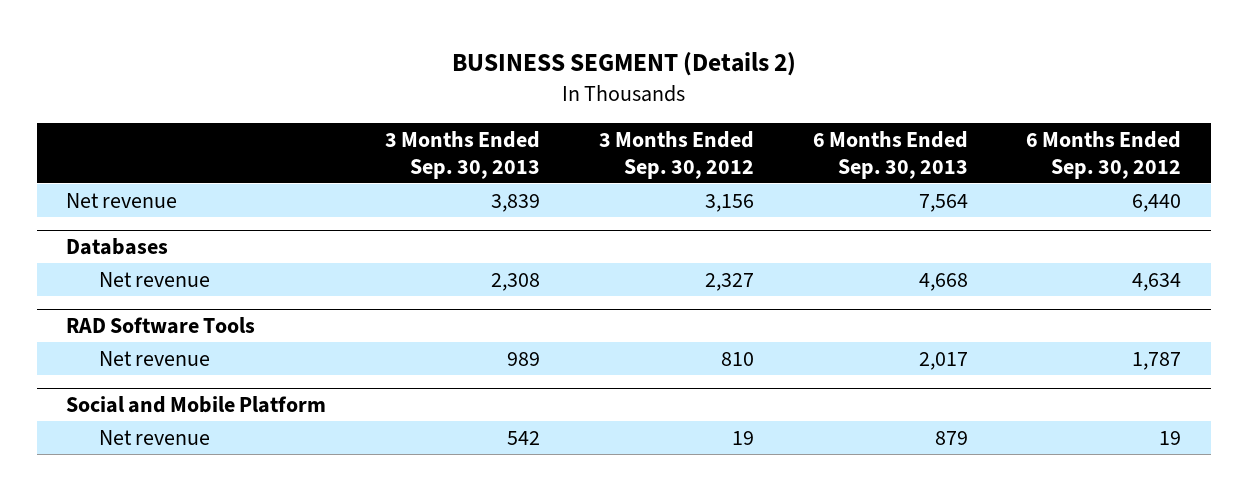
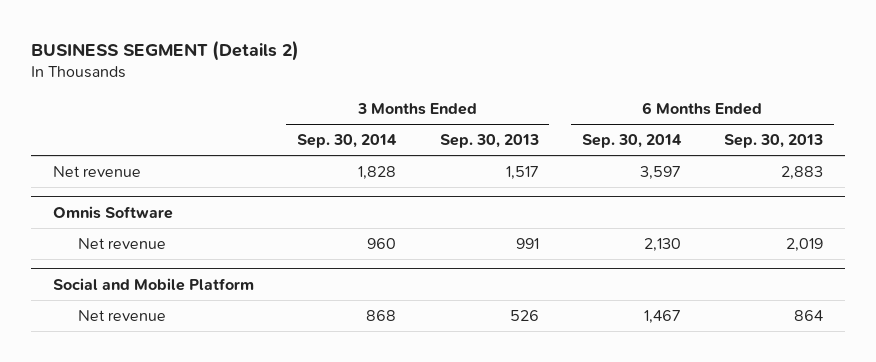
[598,130,754,179] 3 Months Ended Sep. 30, 2012 -> none
[1026,130,1182,179] 6 Months Ended Sep. 30, 2012 -> none
none -> [297,134,398,149] Sep. 30, 2014
none -> [581,134,682,149] Sep. 30, 2014
[66,238,169,256] Databases -> none
[66,317,256,335] RAD Software Tools -> none
[99,350,211,366] Net revenue -> none
[490,193,540,212] 3,839 -> [505,165,539,180] 1,517
[918,193,968,212] 7,564 -> [781,165,824,180] 2,883
none -> [52,205,173,219] Omnis Software
[490,272,540,291] 2,308 -> [515,237,539,249] 991
[918,272,968,291] 4,668 -> [786,237,824,252] 2,019
[506,430,540,445] 542 -> [509,309,539,321] 526
[934,430,968,445] 879 -> [794,309,824,321] 864

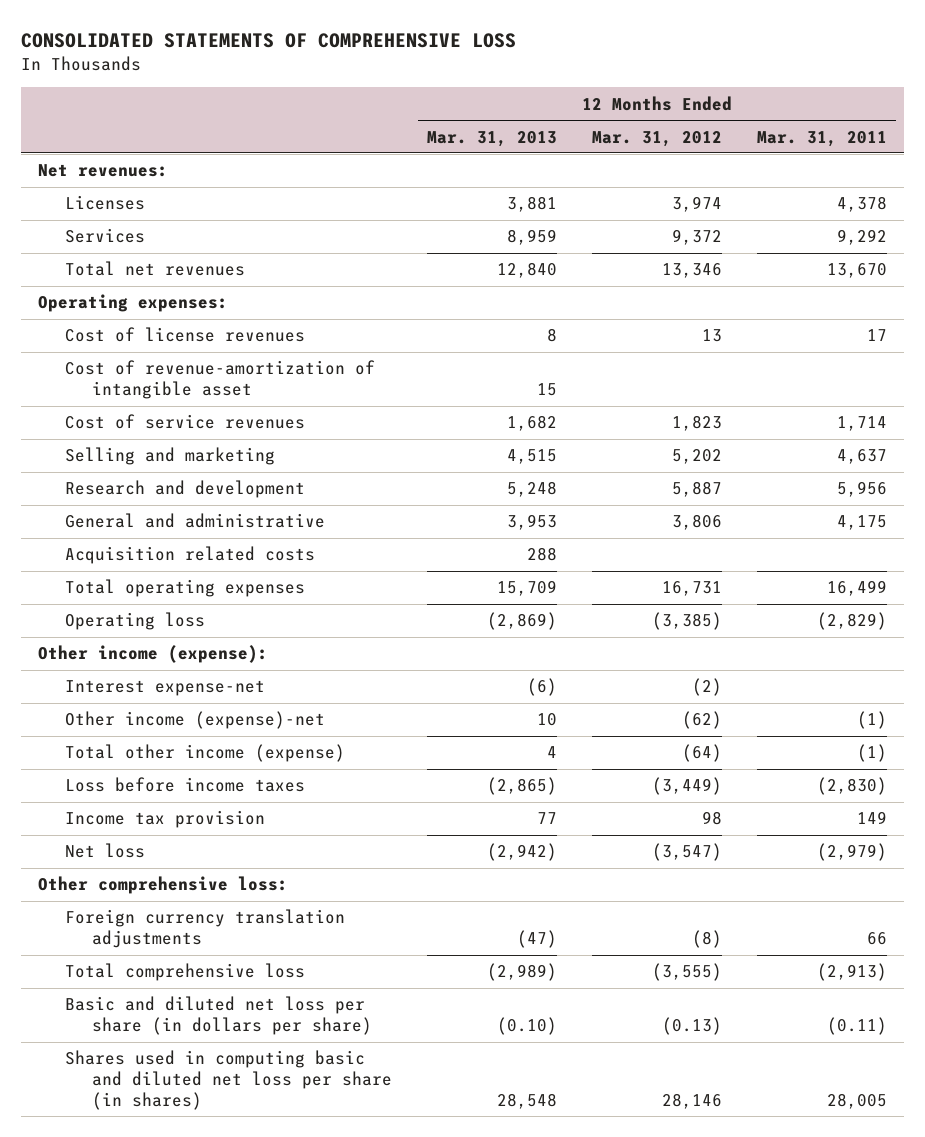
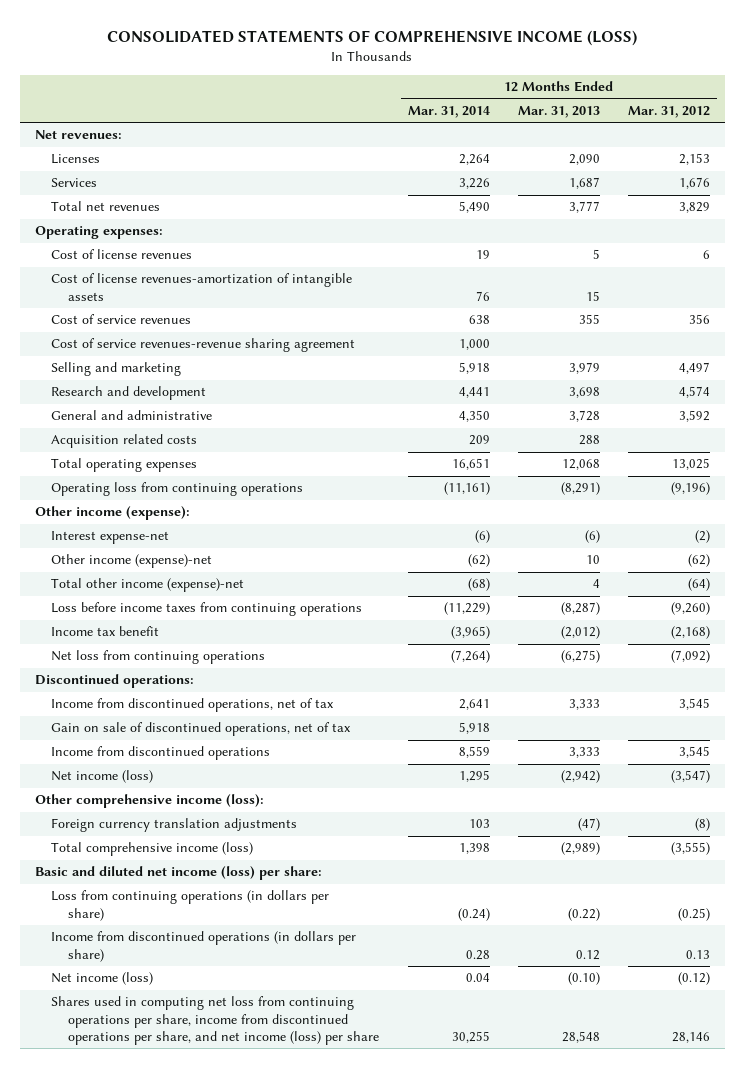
[20,33,516,49] CONSOLIDATED STATEMENTS OF COMPREHENSIVE LOSS -> [107,30,638,47] CONSOLIDATED STATEMENTS OF COMPREHENSIVE INCOME (LOSS)
[756,130,887,147] Mar. 31, 2011 -> none
none -> [407,105,490,118] Mar. 31, 2014
[506,196,557,213] 3,881 -> [569,154,601,166] 2,090
[671,196,722,213] 3,974 -> [679,153,711,166] 2,153
[506,229,557,246] 8,959 -> [569,177,601,190] 1,687
[671,229,722,246] 9,372 -> [679,177,711,190] 1,676
[496,262,557,279] 12,840 -> [569,201,601,214] 3,777
[661,263,722,279] 13,346 -> [679,202,711,214] 3,829
[546,328,557,343] 8 -> [593,249,601,260] 5
[701,329,722,343] 13 -> [703,250,711,260] 6
[65,360,376,400] Cost of revenue-amortization of intangible asset -> [51,273,353,301] Cost of license revenues-amortization of intangible assets
[506,415,557,432] 1,682 -> [579,314,601,325] 355
[671,415,722,432] 1,823 -> [689,314,711,325] 356
none -> [51,338,356,353] Cost of service revenues-revenue sharing agreement
[506,449,557,465] 4,515 -> [569,362,601,375] 3,979
[671,449,722,465] 5,202 -> [679,362,711,375] 4,497
[506,481,557,498] 5,248 -> [569,387,601,399] 3,698
[671,481,722,498] 5,887 -> [679,386,711,399] 4,574
[506,514,557,531] 3,953 -> [569,410,601,423] 3,728
[671,514,722,531] 3,806 -> [679,410,711,423] 3,592
[496,580,557,597] 15,709 -> [562,459,601,471] 12,068
[661,581,722,597] 16,731 -> [672,458,711,471] 13,025
[65,612,206,631] Operating loss -> [51,482,304,497] Operating loss from continuing operations
[486,612,557,631] (2,869) -> [561,482,601,496] (8,291)
[651,612,722,631] (3,385) -> [671,482,711,496] (9,196)
[65,744,346,763] Total other income (expense) -> [51,578,245,593] Total other income (expense)-net
[65,777,306,793] Loss before income taxes -> [51,602,363,617] Loss before income taxes from continuing operations
[486,777,557,796] (2,865) -> [561,602,601,616] (8,287)
[651,777,722,796] (3,449) -> [671,602,711,616] (9,260)
[65,810,266,829] Income tax provision -> [51,626,160,637] Income tax benefit
[536,812,557,825] 77 -> [561,626,601,640] (2,012)
[701,811,722,826] 98 -> [671,626,711,640] (2,168)
none -> [51,650,266,665] Net loss from continuing operations
none -> [34,674,194,689] Discontinued operations:
none -> [51,698,335,713] Income from discontinued operations, net of tax
none -> [51,722,352,737] Gain on sale of discontinued operations, net of tax
none -> [51,746,271,761] Income from discontinued operations
[65,843,146,859] Net loss -> [51,770,154,784] Net income (loss)
[38,876,289,895] Other comprehensive loss: -> [34,794,264,809] Other comprehensive income (loss):
[65,963,306,982] Total comprehensive loss -> [51,842,254,857] Total comprehensive income (loss)
none -> [34,866,322,881] Basic and diluted net income (loss) per share:
none -> [51,890,330,921] Loss from continuing operations (in dollars per share)
none -> [51,931,357,962] Income from discontinued operations (in dollars per share)
[65,996,372,1036] Basic and diluted net loss per share (in dollars per share) -> [51,972,154,986] Net income (loss)
[661,1017,722,1036] (0.13) -> [678,972,711,986] (0.12)
[65,1050,392,1110] Shares used in computing basic and diluted net loss per share (in shares) -> [51,996,380,1045] Shares used in computing net loss from continuing operations per share, income from discontinued operations per share, and net income (loss) per share

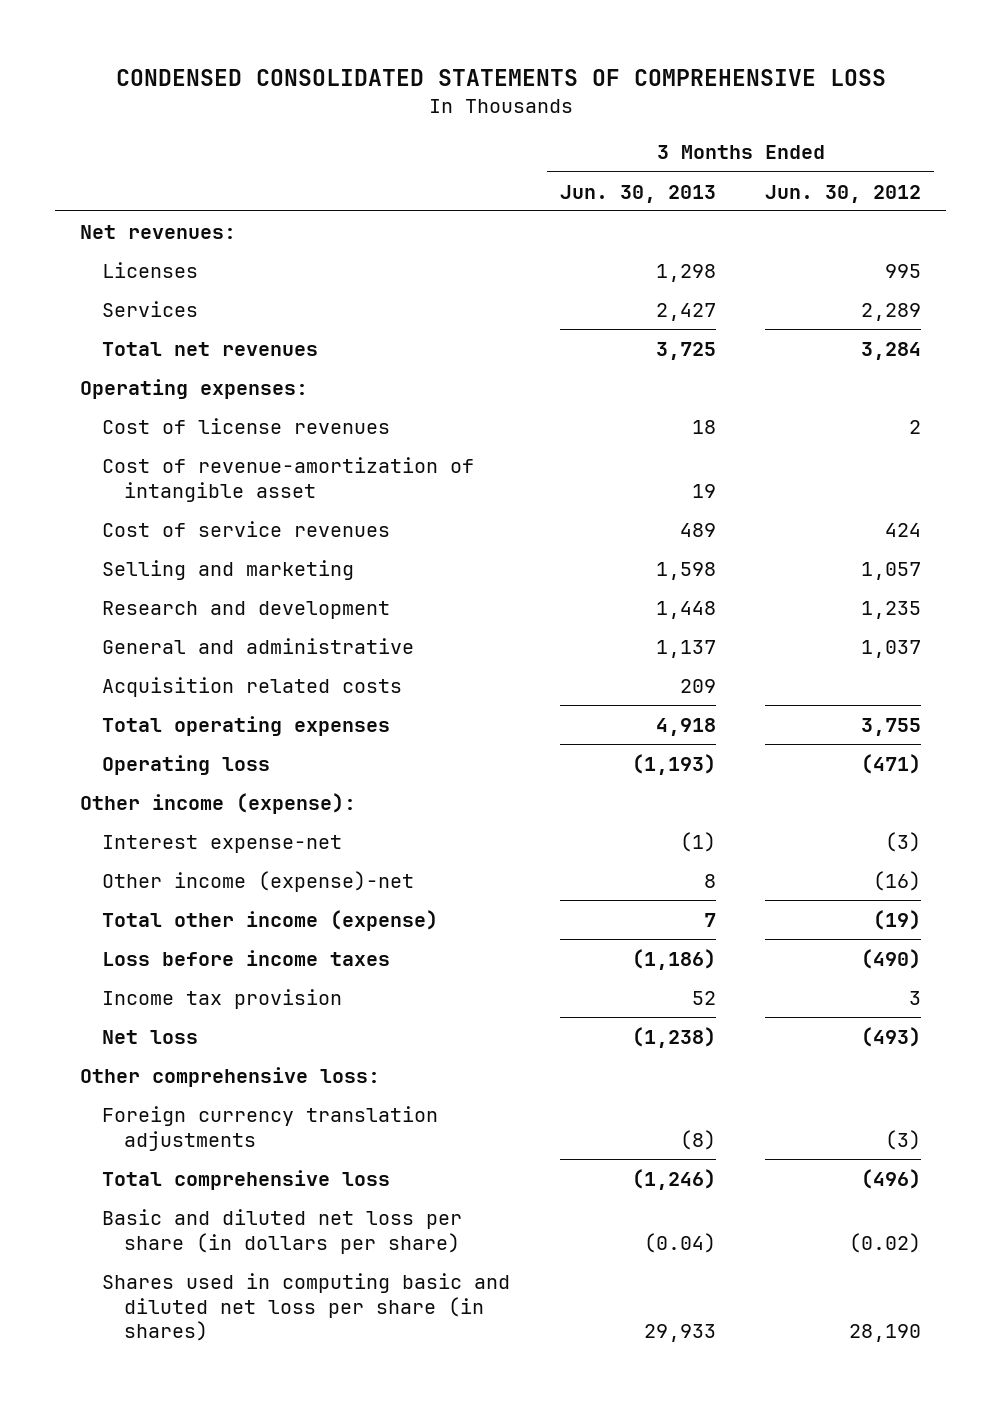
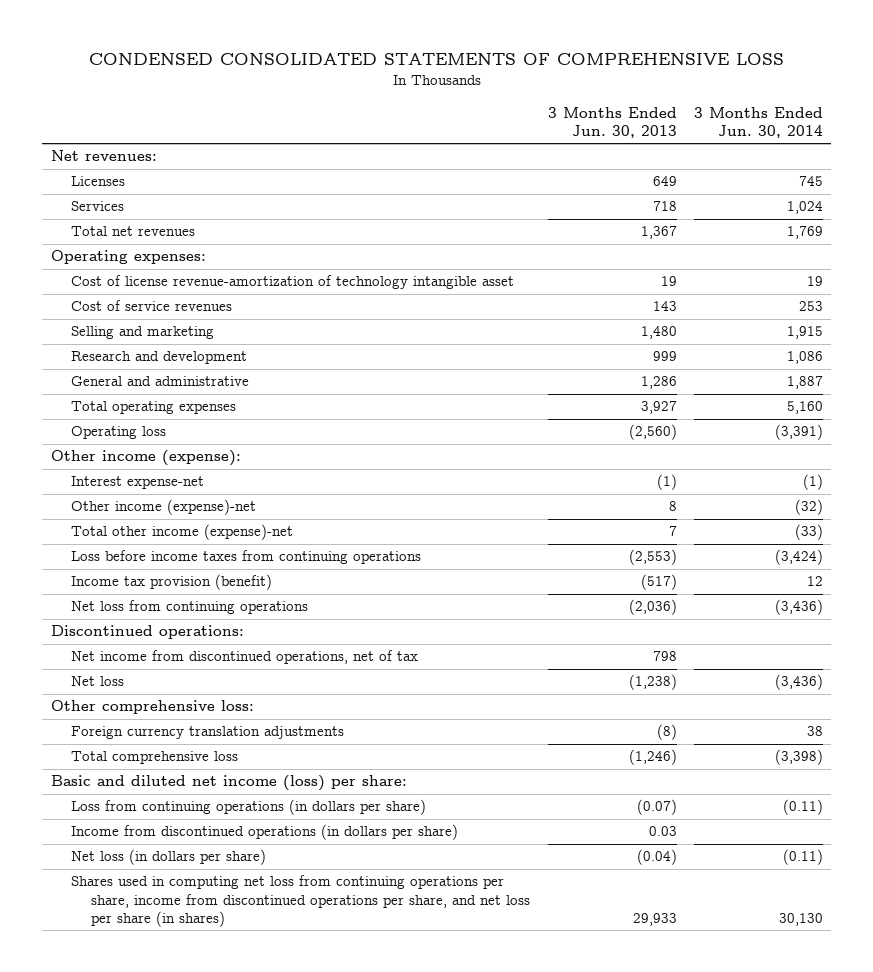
[765,184,922,203] Jun. 30, 2012 -> none
none -> [693,106,823,139] 3 Months Ended Jun. 30, 2014
[655,263,716,282] 1,298 -> [652,176,677,187] 649
[655,302,716,321] 2,427 -> [652,201,677,212] 718
[655,341,716,360] 3,725 -> [640,226,677,240] 1,367
[102,417,391,434] Cost of license revenues -> none
[102,676,403,697] Acquisition related costs -> none
[102,456,475,502] Cost of revenue-amortization of intangible asset -> [71,275,515,290] Cost of license revenue-amortization of technology intangible asset
[679,522,716,537] 489 -> [652,301,677,312] 143
[655,561,716,580] 1,598 -> [640,326,677,340] 1,480
[655,600,716,619] 1,448 -> [652,351,677,362] 999
[655,639,716,658] 1,137 -> [640,376,677,390] 1,286
[655,717,716,736] 4,918 -> [640,401,677,415] 3,927
[631,753,716,775] (1,193) -> [628,424,677,441] (2,560)
[102,909,439,931] Total other income (expense) -> [71,524,294,541] Total other income (expense)-net
[102,949,391,966] Loss before income taxes -> [71,550,422,565] Loss before income taxes from continuing operations
[631,948,716,970] (1,186) -> [628,549,677,566] (2,553)
[102,988,343,1009] Income tax provision -> [71,574,273,591] Income tax provision (benefit)
[691,990,716,1005] 52 -> [640,574,677,591] (517)
none -> [71,600,309,615] Net loss from continuing operations
none -> [50,625,244,640] Discontinued operations:
none -> [71,650,419,665] Net income from discontinued operations, net of tax
none -> [50,775,407,792] Basic and diluted net income (loss) per share:
none -> [71,799,427,816] Loss from continuing operations (in dollars per share)
none -> [71,824,459,841] Income from discontinued operations (in dollars per share)
[102,1208,463,1254] Basic and diluted net loss per share (in dollars per share) -> [71,849,267,866] Net loss (in dollars per share)
[102,1272,511,1342] Shares used in computing basic and diluted net loss per share (in shares) -> [71,875,531,928] Shares used in computing net loss from continuing operations per share, income from discontinued operations per share, and net loss per share (in shares)

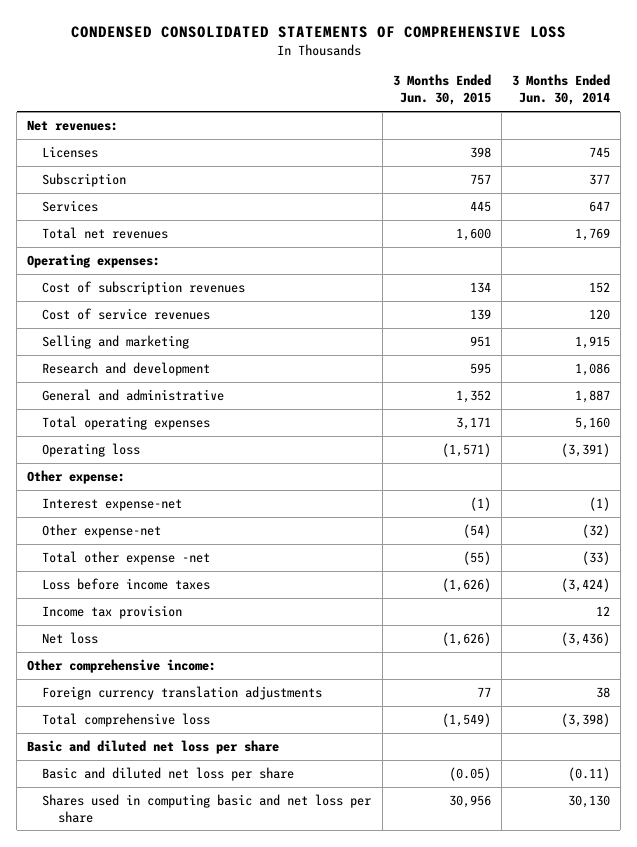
[547,106,677,139] 3 Months Ended Jun. 30, 2013 -> none
none -> [392,74,491,106] 3 Months Ended Jun. 30, 2015
none -> [42,172,127,187] Subscription
[786,201,823,215] 1,024 -> [588,200,610,212] 647
[71,275,515,290] Cost of license revenue-amortization of technology intangible asset -> none
none -> [42,280,246,295] Cost of subscription revenues
[798,301,823,312] 253 -> [588,308,610,320] 120
[50,450,241,467] Other income (expense): -> [27,469,126,484] Other expense:
[71,600,309,615] Net loss from continuing operations -> none
[50,625,244,640] Discontinued operations: -> none
[71,650,419,665] Net income from discontinued operations, net of tax -> none
[71,499,257,516] Other income (expense)-net -> [42,523,162,538] Other expense-net
[71,524,294,541] Total other income (expense)-net -> [42,550,211,565] Total other expense -net
[71,550,422,565] Loss before income taxes from continuing operations -> [42,577,211,590] Loss before income taxes
[71,574,273,591] Income tax provision (benefit) -> [42,604,183,619] Income tax provision
[50,700,254,715] Other comprehensive loss: -> [27,658,217,673] Other comprehensive income:
[71,824,459,841] Income from discontinued operations (in dollars per share) -> none
[71,849,267,866] Net loss (in dollars per share) -> none
[50,775,407,792] Basic and diluted net income (loss) per share: -> [27,739,280,754] Basic and diluted net loss per share
[71,799,427,816] Loss from continuing operations (in dollars per share) -> [42,766,295,781] Basic and diluted net loss per share
[71,875,531,928] Shares used in computing net loss from continuing operations per share, income from discontinued operations per share, and net loss per share (in shares) -> [42,793,372,823] Shares used in computing basic and net loss per share

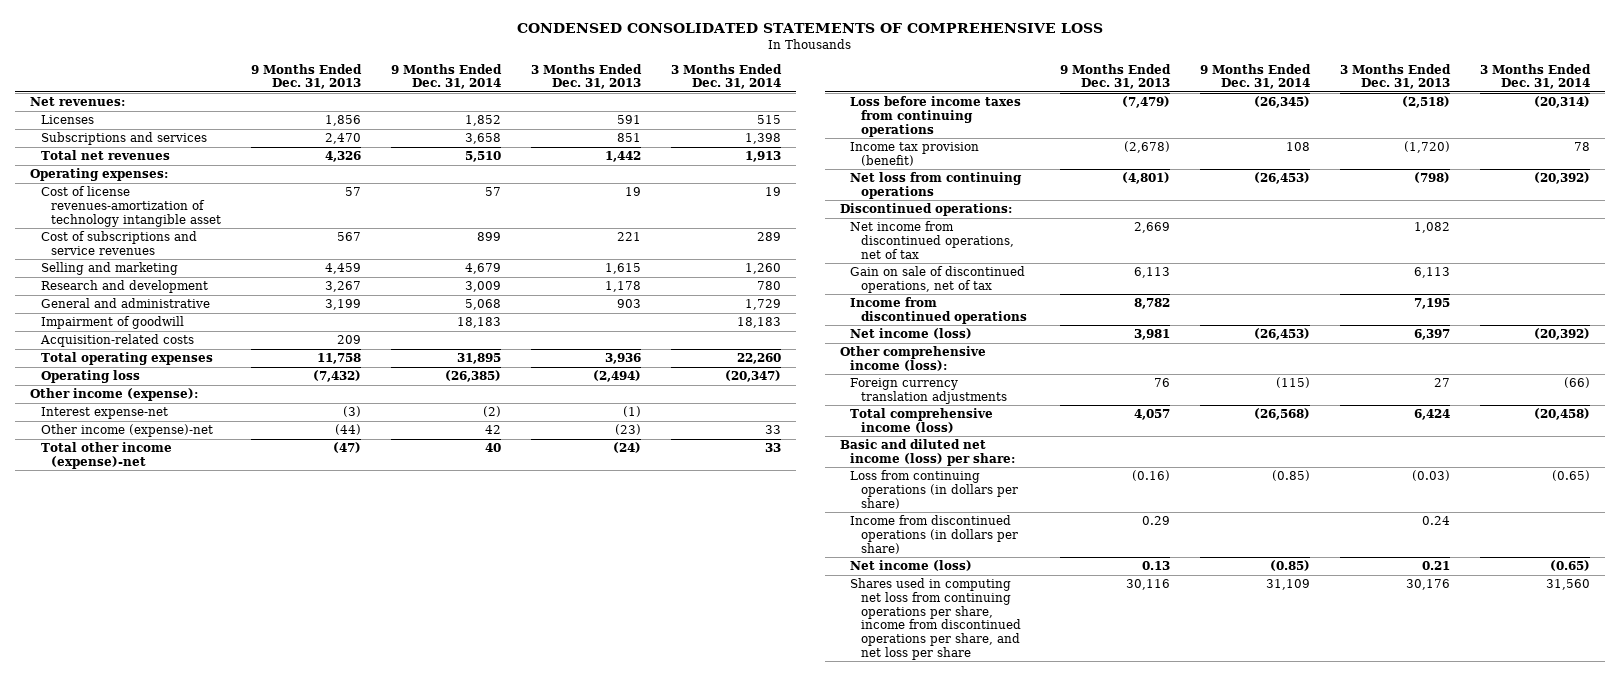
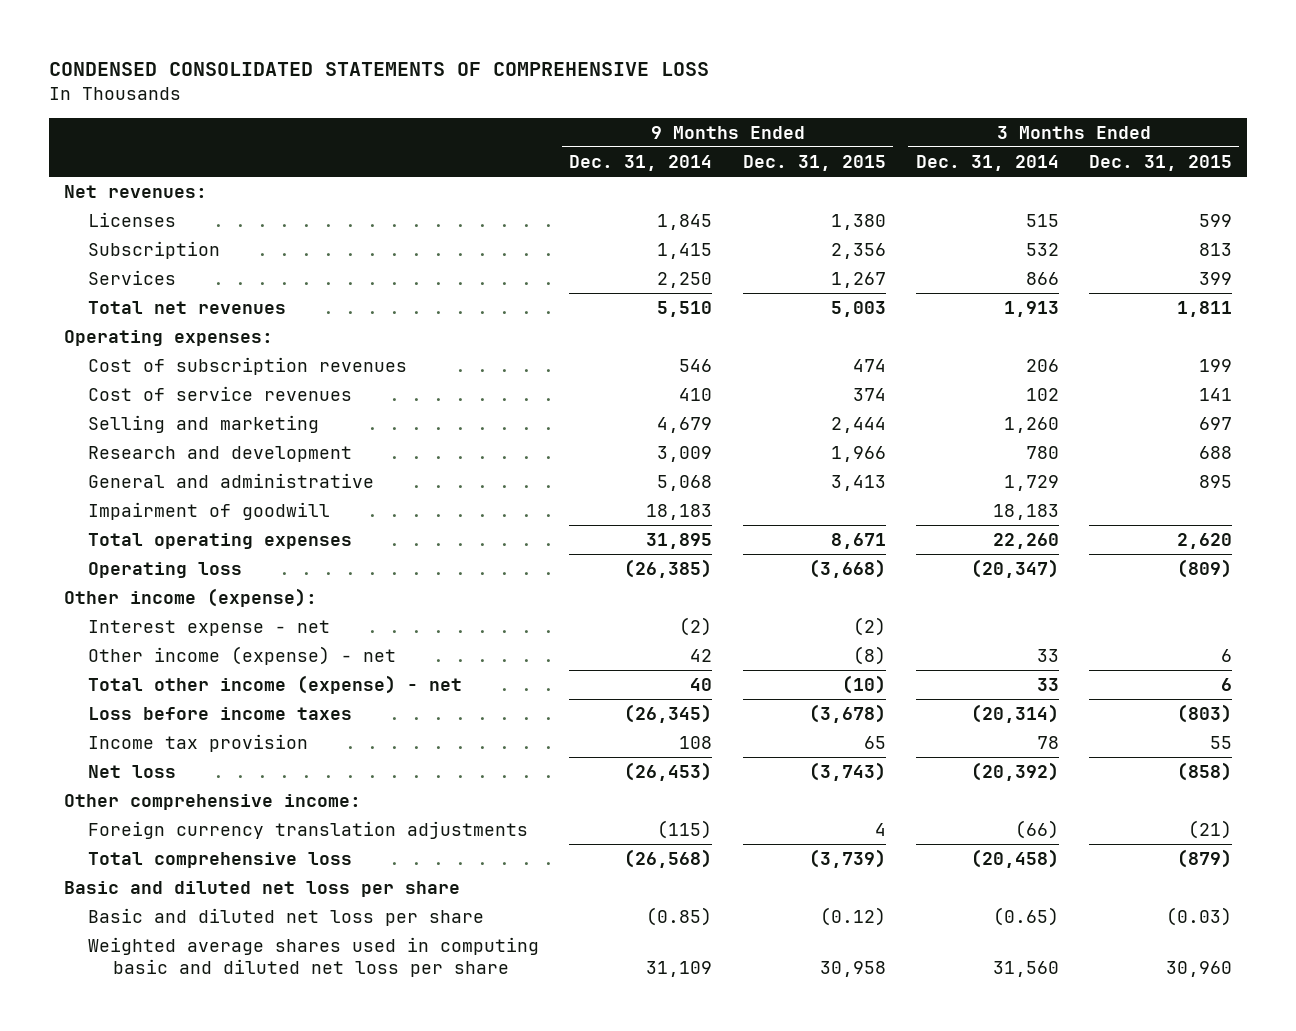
[251,63,363,90] 9 Months Ended Dec. 31, 2013 -> none
[530,63,642,90] 3 Months Ended Dec. 31, 2013 -> none
none -> [742,154,886,171] Dec. 31, 2015
none -> [1088,154,1232,171] Dec. 31, 2015
[464,114,501,126] 1,852 -> [657,214,713,231] 1,845
none -> [88,241,221,260] Subscription
[40,131,207,145] Subscriptions and services -> [88,270,177,286] Services
[464,132,501,144] 3,658 -> [657,272,713,289] 2,250
[744,132,781,144] 1,398 -> [1025,272,1059,286] 866
[40,185,222,227] Cost of license revenues-amortization of technology intangible asset -> none
none -> [88,357,408,376] Cost of subscription revenues
[40,230,197,255] Cost of subscriptions and service revenues -> [88,386,353,402] Cost of service revenues
[476,231,501,241] 899 -> [679,388,713,402] 410
[756,231,781,241] 289 -> [1025,388,1059,402] 102
[39,333,194,347] Acquisition-related costs -> none
[850,171,1023,199] Net loss from continuing operations -> none
[839,202,1012,216] Discontinued operations: -> none
[850,220,1014,259] Net income from discontinued operations, net of tax -> none
[850,265,1026,293] Gain on sale of discontinued operations, net of tax -> none
[850,296,1027,324] Income from discontinued operations -> none
[40,406,168,419] Interest expense-net -> [88,620,331,637] Interest expense - net
[40,423,213,437] Other income (expense)-net -> [88,646,397,666] Other income (expense) - net
[40,441,172,469] Total other income (expense)-net -> [88,675,463,695] Total other income (expense) - net
[850,95,1022,137] Loss before income taxes from continuing operations -> [88,707,353,721] Loss before income taxes
[850,141,980,166] Income tax provision (benefit) -> [88,734,309,753] Income tax provision
[850,327,973,339] Net income (loss) -> [88,765,177,779] Net loss
[839,345,986,371] Other comprehensive income (loss): -> [64,794,362,811] Other comprehensive income:
[850,514,1018,554] Income from discontinued operations (in dollars per share) -> none
[850,559,973,571] Net income (loss) -> none
[850,407,994,433] Total comprehensive income (loss) -> [88,852,353,869] Total comprehensive loss
[839,438,1016,466] Basic and diluted net income (loss) per share: -> [64,881,461,898] Basic and diluted net loss per share
[850,469,1018,509] Loss from continuing operations (in dollars per share) -> [88,908,485,927] Basic and diluted net loss per share
[850,577,1021,660] Shares used in computing net loss from continuing operations per share, income from discontinued operations per share, and net loss per share -> [88,937,540,978] Weighted average shares used in computing basic and diluted net loss per share

